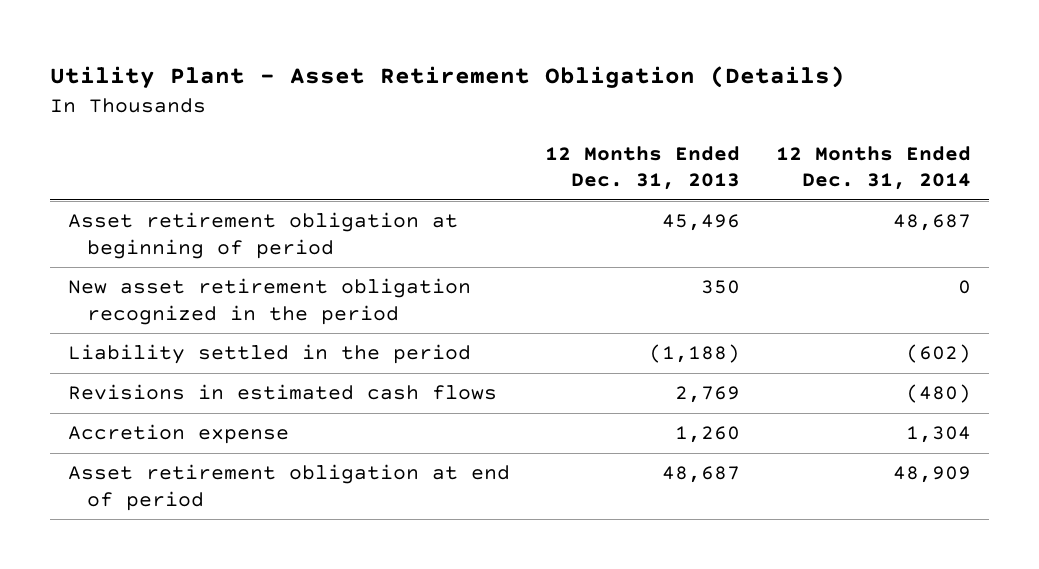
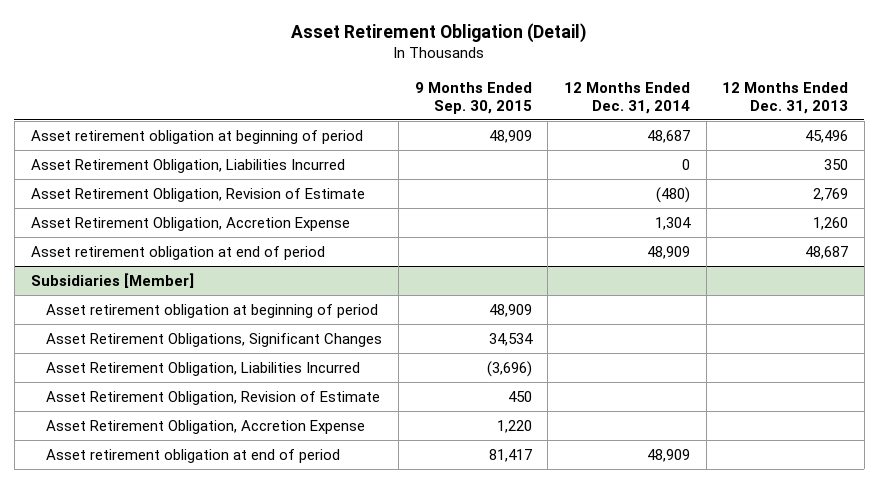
[49,66,845,89] Utility Plant - Asset Retirement Obligation (Details) -> [291,22,587,43] Asset Retirement Obligation (Detail)
none -> [414,81,532,114] 9 Months Ended Sep. 30, 2015
[67,344,471,365] Liability settled in the period -> none
[67,278,471,325] New asset retirement obligation recognized in the period -> [30,158,345,173] Asset Retirement Obligation, Liabilities Incurred
[67,384,497,401] Revisions in estimated cash flows -> [30,187,365,202] Asset Retirement Obligation, Revision of Estimate
[67,424,289,445] Accretion expense -> [30,216,350,231] Asset Retirement Obligation, Accretion Expense
none -> [30,272,194,288] Subsidiaries [Member]
none -> [46,303,379,318] Asset retirement obligation at beginning of period
none -> [46,332,383,347] Asset Retirement Obligations, Significant Changes
none -> [46,361,361,376] Asset Retirement Obligation, Liabilities Incurred
none -> [46,390,381,405] Asset Retirement Obligation, Revision of Estimate
none -> [46,419,366,434] Asset Retirement Obligation, Accretion Expense
none -> [46,448,341,463] Asset retirement obligation at end of period

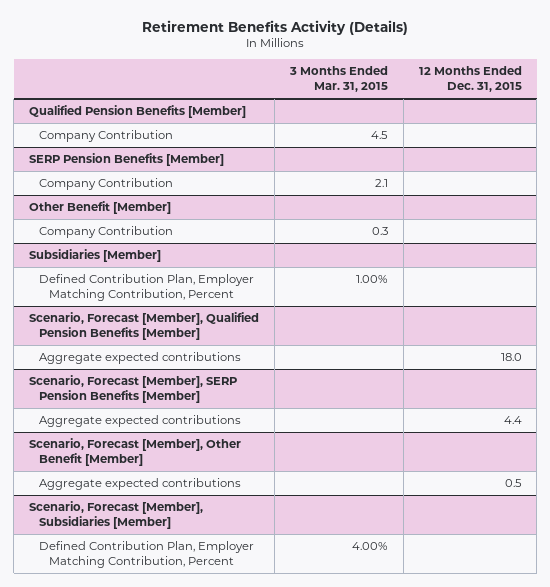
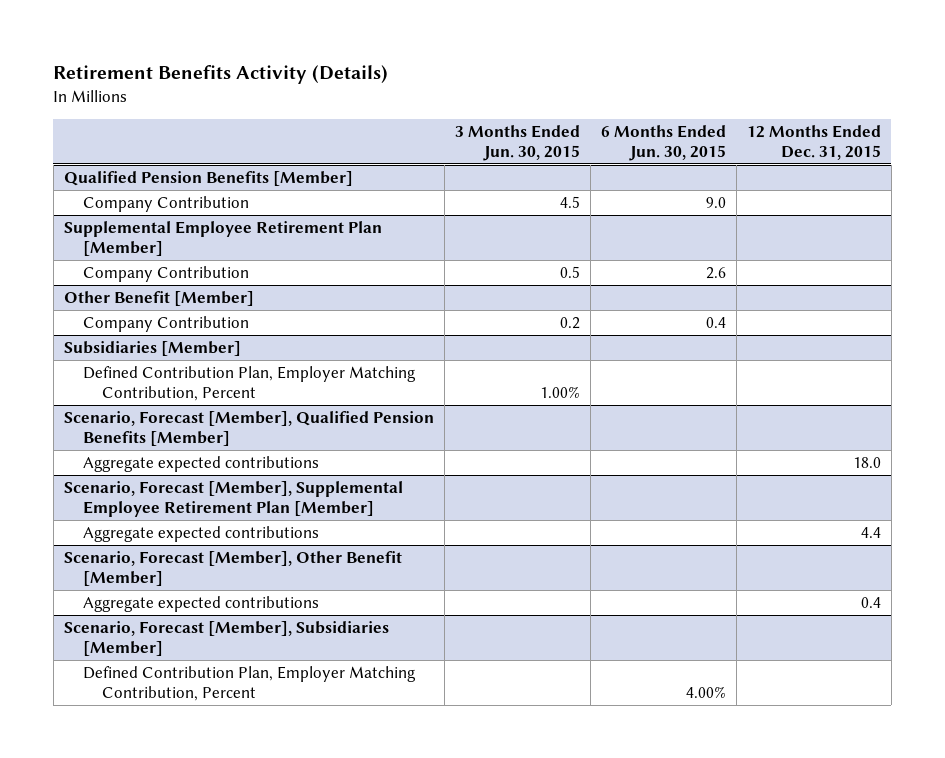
[288,66,388,93] 3 Months Ended Mar. 31, 2015 -> none
none -> [454,124,580,161] 3 Months Ended Jun. 30, 2015
none -> [600,124,726,161] 6 Months Ended Jun. 30, 2015
[28,153,224,167] SERP Pension Benefits [Member] -> none
[39,178,174,191] Company Contribution -> none
none -> [63,220,382,256] Supplemental Employee Retirement Plan [Member]
none -> [82,265,249,282] Company Contribution
[28,375,237,403] Scenario, Forecast [Member], SERP Pension Benefits [Member] -> [63,480,403,517] Scenario, Forecast [Member], Supplemental Employee Retirement Plan [Member]
[504,479,522,488] 0.5 -> [860,596,881,608] 0.4

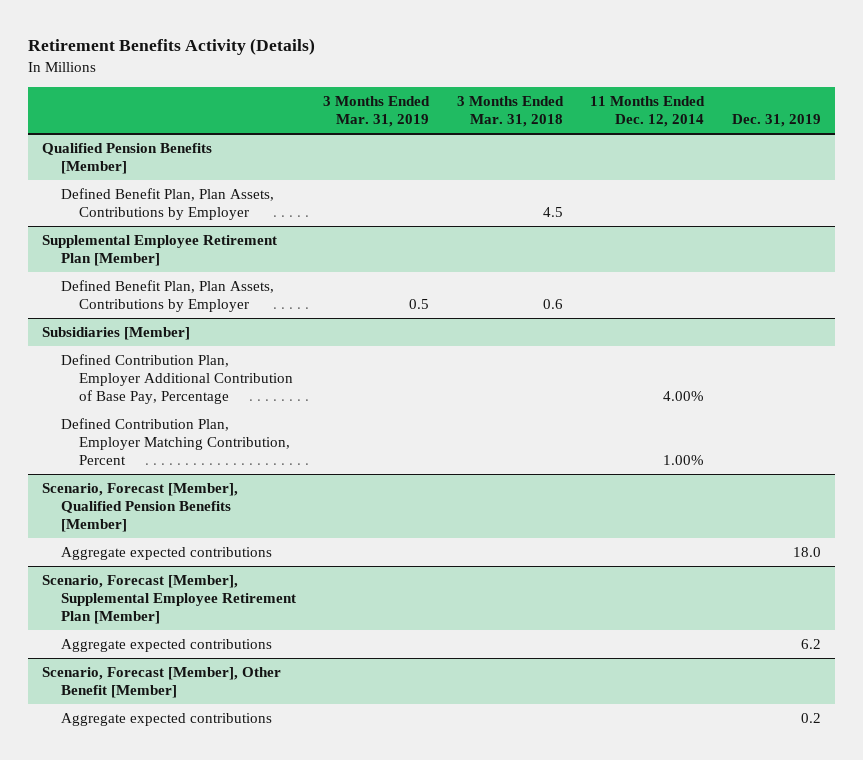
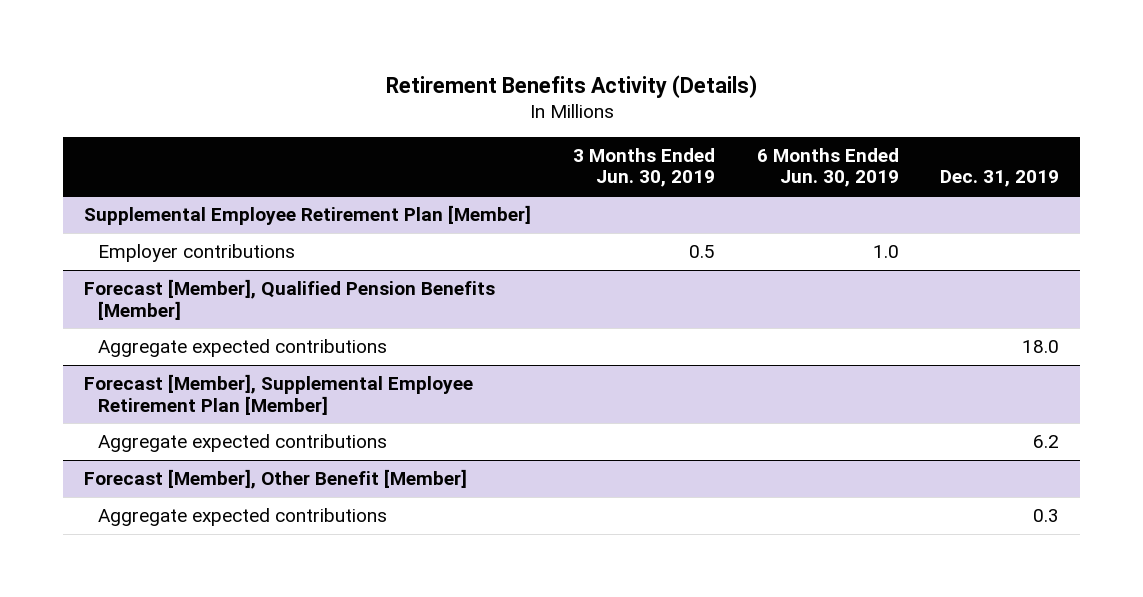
[323,95,431,127] 3 Months Ended Mar. 31, 2019 -> none
[456,95,564,127] 3 Months Ended Mar. 31, 2018 -> none
[590,95,706,127] 11 Months Ended Dec. 12, 2014 -> none
none -> [572,147,715,188] 3 Months Ended Jun. 30, 2019
none -> [756,147,899,188] 6 Months Ended Jun. 30, 2019
[41,143,212,175] Qualified Pension Benefits [Member] -> none
[60,188,274,221] Defined Benefit Plan, Plan Assets, Contributions by Employer -> none
[41,327,190,341] Subsidiaries [Member] -> none
[60,354,294,405] Defined Contribution Plan, Employer Additional Contribution of Base Pay, Percentage -> none
[60,418,291,466] Defined Contribution Plan, Employer Matching Contribution, Percent -> none
[60,280,274,313] Defined Benefit Plan, Plan Assets, Contributions by Employer -> [97,243,295,262] Employer contributions
[41,483,238,533] Scenario, Forecast [Member], Qualified Pension Benefits [Member] -> [84,278,496,320] Forecast [Member], Qualified Pension Benefits [Member]
[41,575,296,625] Scenario, Forecast [Member], Supplemental Employee Retirement Plan [Member] -> [84,373,474,415] Forecast [Member], Supplemental Employee Retirement Plan [Member]
[41,667,281,699] Scenario, Forecast [Member], Other Benefit [Member] -> [84,468,468,489] Forecast [Member], Other Benefit [Member]
[801,713,822,724] 0.2 -> [1033,508,1060,522] 0.3

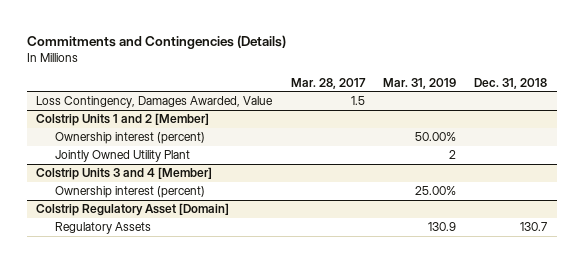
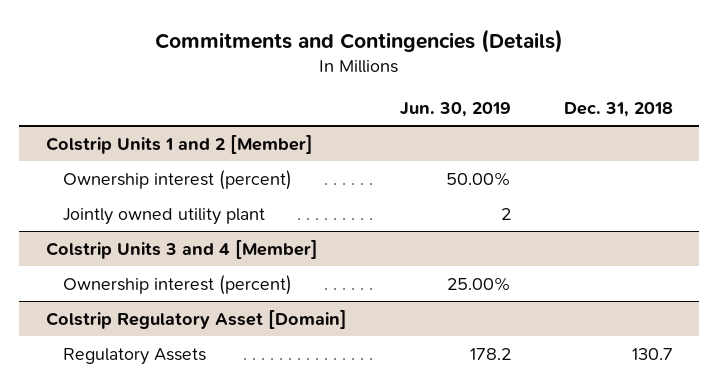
[290,77,366,89] Mar. 28, 2017 -> none
[383,77,457,89] Mar. 31, 2019 -> none
none -> [399,102,511,118] Jun. 30, 2019
[36,96,274,109] Loss Contingency, Damages Awarded, Value -> none
[54,150,190,163] Jointly Owned Utility Plant -> [63,207,266,225] Jointly owned utility plant

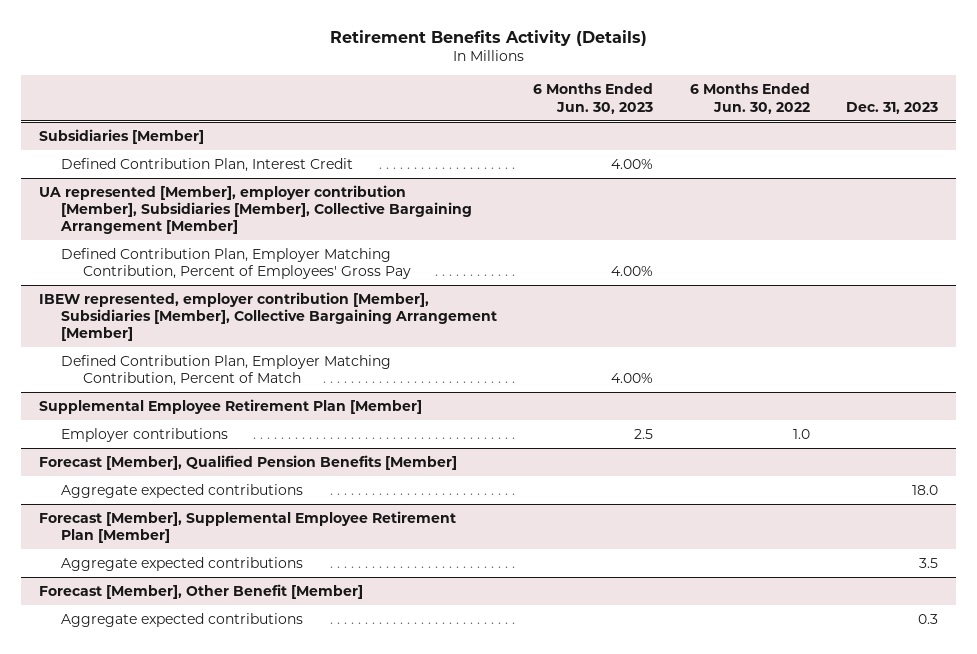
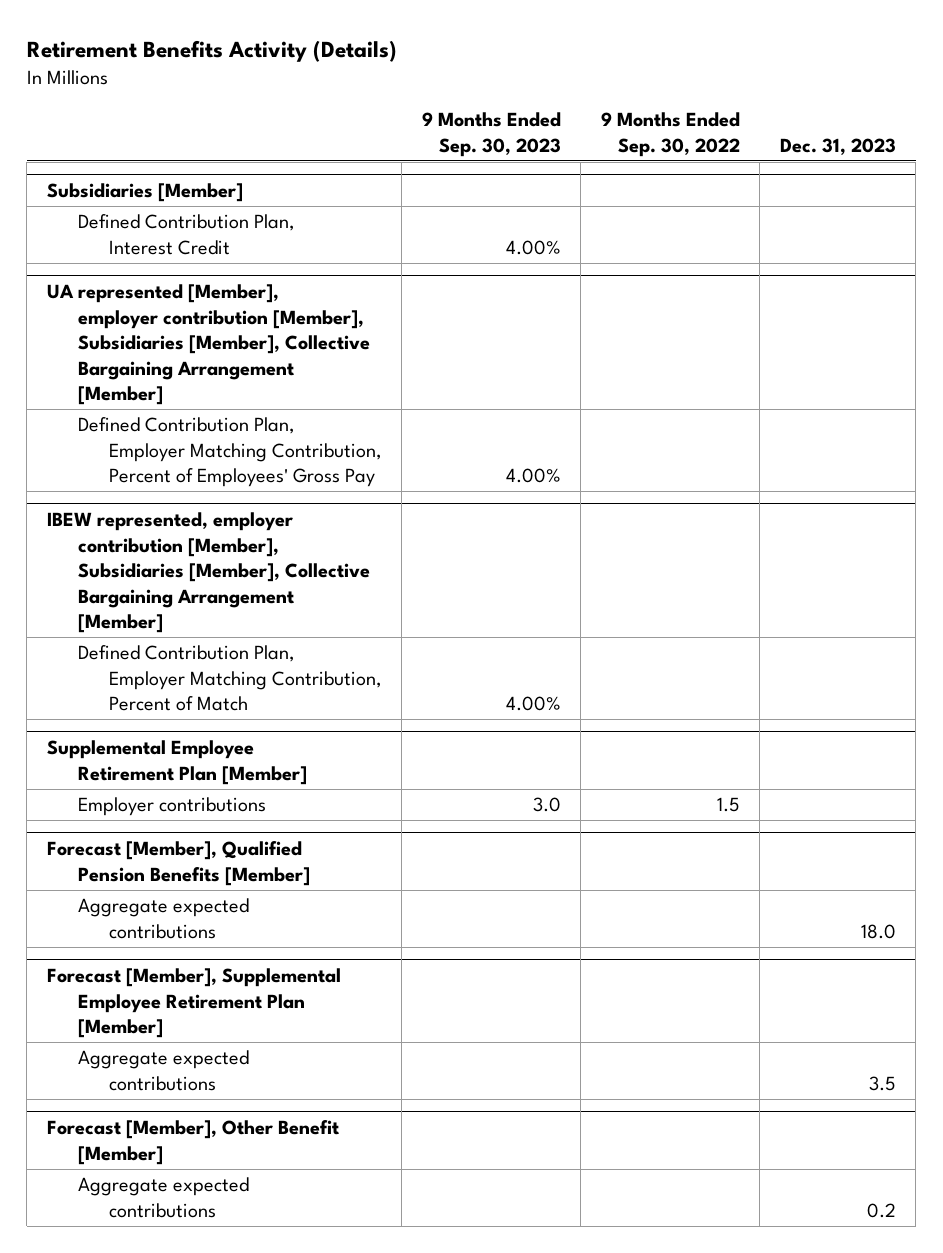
[533,83,654,114] 6 Months Ended Jun. 30, 2023 -> none
[689,83,810,114] 6 Months Ended Jun. 30, 2022 -> none
none -> [421,112,561,157] 9 Months Ended Sep. 30, 2023
none -> [600,112,740,157] 9 Months Ended Sep. 30, 2022
[918,613,939,624] 0.3 -> [866,1202,896,1218] 0.2

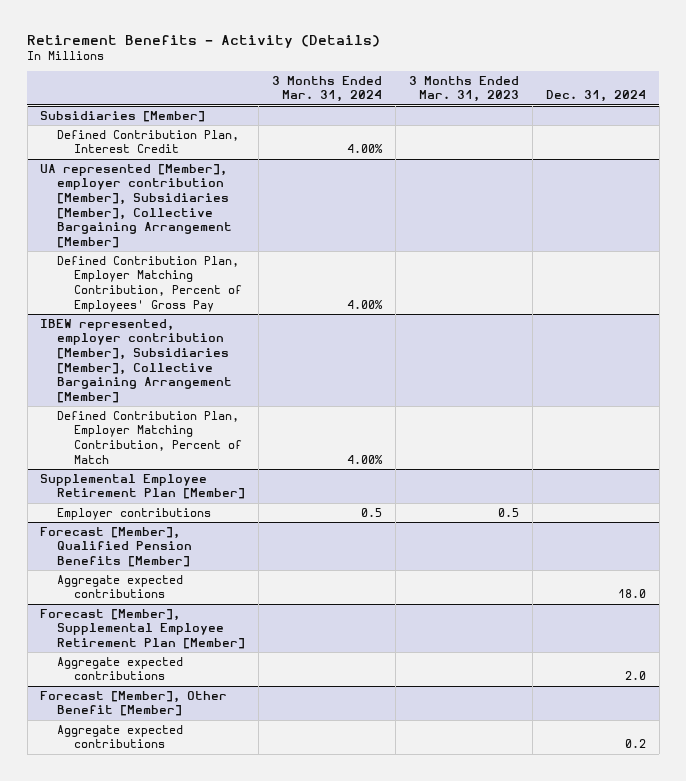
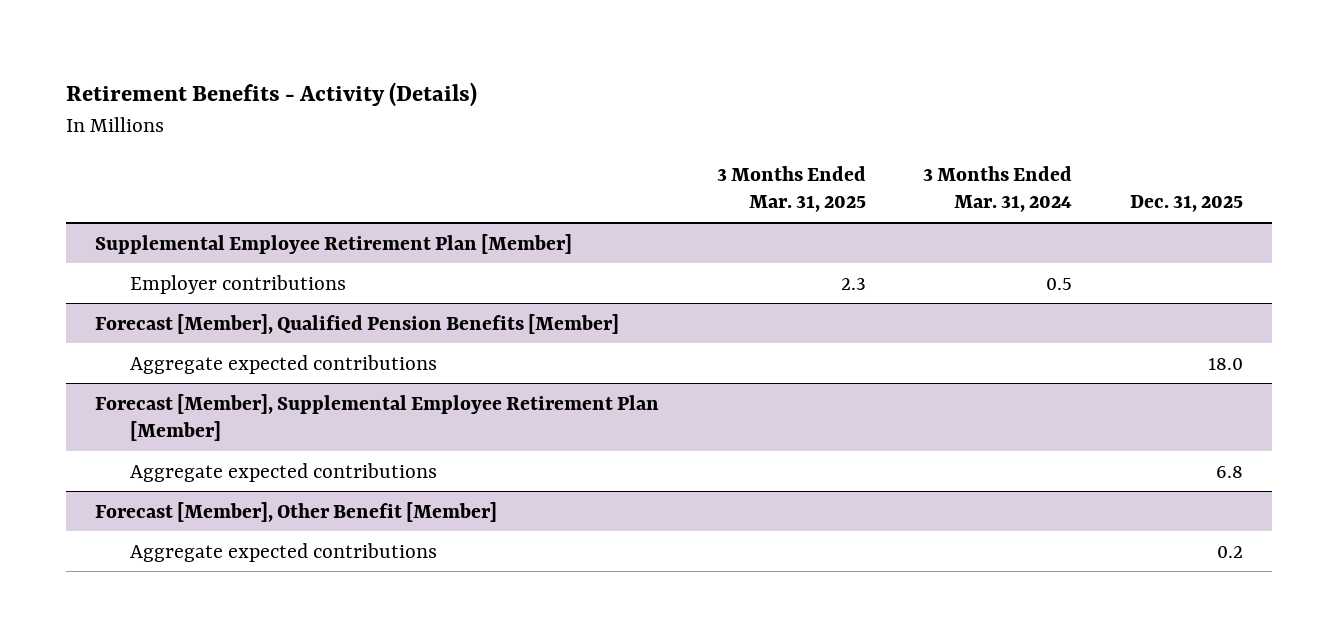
[409,75,520,103] 3 Months Ended Mar. 31, 2023 -> none
[545,90,646,103] Dec. 31, 2024 -> none
none -> [716,166,866,213] 3 Months Ended Mar. 31, 2025
none -> [1129,195,1243,213] Dec. 31, 2025
[40,110,206,122] Subsidiaries [Member] -> none
[57,129,240,154] Defined Contribution Plan, Interest Credit -> none
[40,163,233,248] UA represented [Member], employer contribution [Member], Subsidiaries [Member], Collective Bargaining Arrangement [Member] -> none
[57,255,243,312] Defined Contribution Plan, Employer Matching Contribution, Percent of Employees' Gross Pay -> none
[40,318,233,403] IBEW represented, employer contribution [Member], Subsidiaries [Member], Collective Bargaining Arrangement [Member] -> none
[57,410,243,464] Defined Contribution Plan, Employer Matching Contribution, Percent of Match -> none

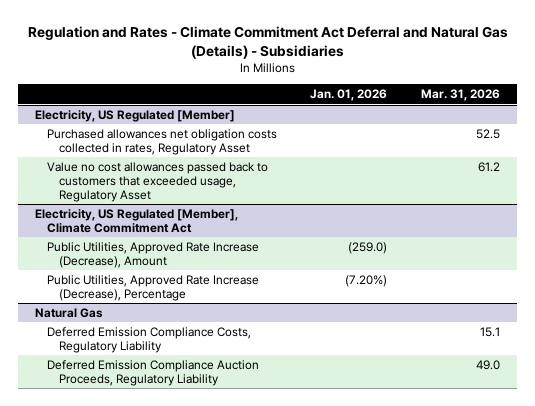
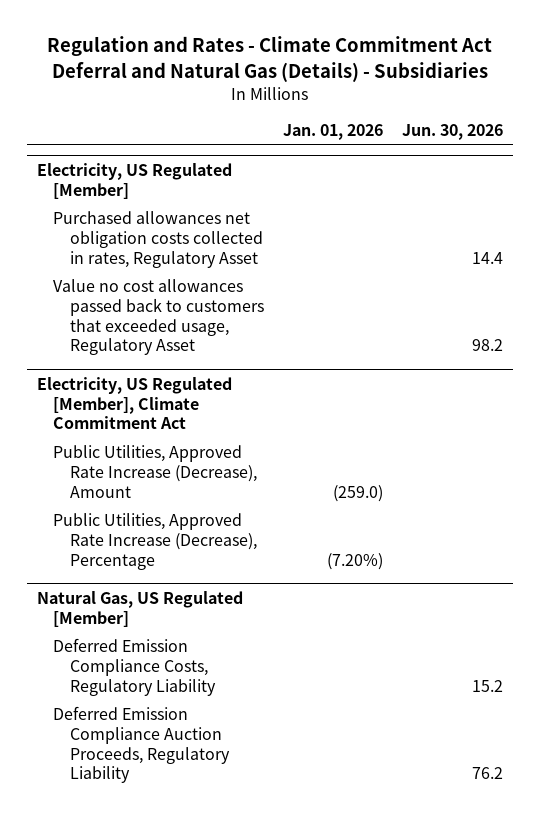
[420,89,500,102] Mar. 31, 2026 -> none
none -> [402,124,504,141] Jun. 30, 2026
[35,308,104,319] Natural Gas -> [36,591,243,627] Natural Gas, US Regulated [Member]

